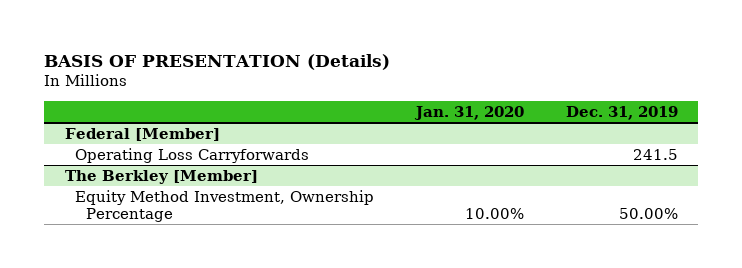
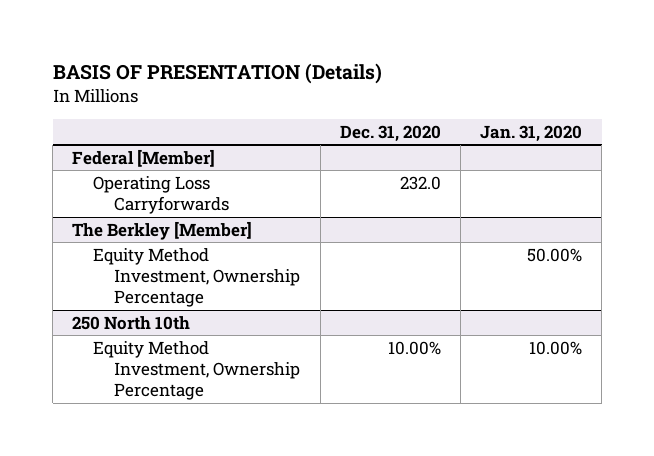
[565,105,678,120] Dec. 31, 2019 -> none
none -> [339,124,441,142] Dec. 31, 2020
[464,208,524,220] 10.00% -> [527,247,583,262] 50.00%
none -> [72,315,191,330] 250 North 10th
none -> [93,340,301,401] Equity Method Investment, Ownership Percentage

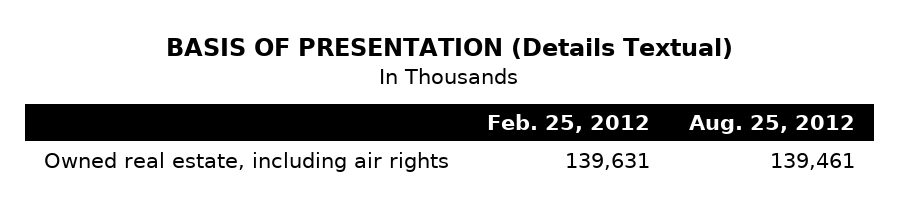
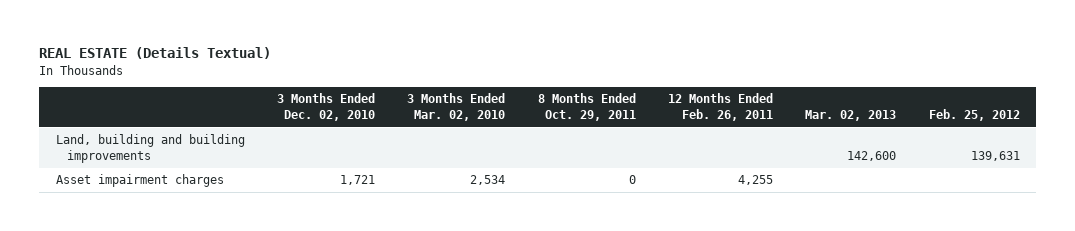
[166,38,734,60] BASIS OF PRESENTATION (Details Textual) -> [39,47,272,60] REAL ESTATE (Details Textual)
[688,115,855,135] Aug. 25, 2012 -> none
none -> [276,93,375,122] 3 Months Ended Dec. 02, 2010
none -> [407,93,506,122] 3 Months Ended Mar. 02, 2010
none -> [537,93,636,122] 8 Months Ended Oct. 29, 2011
none -> [667,93,773,122] 12 Months Ended Feb. 26, 2011
none -> [805,110,897,122] Mar. 02, 2013
[43,151,449,172] Owned real estate, including air rights -> [55,134,245,164] Land, building and building improvements
none -> [55,174,224,188] Asset impairment charges

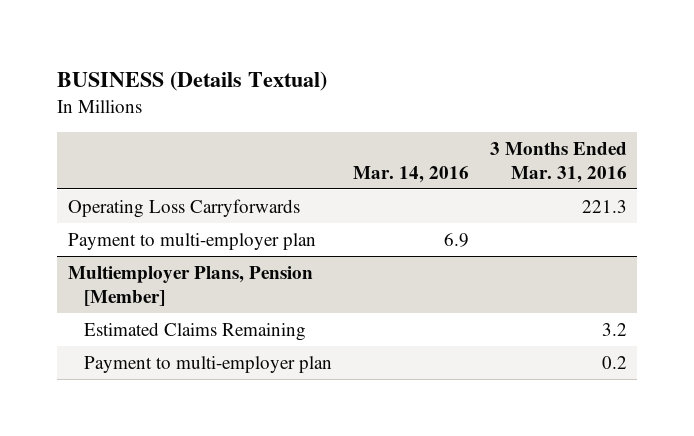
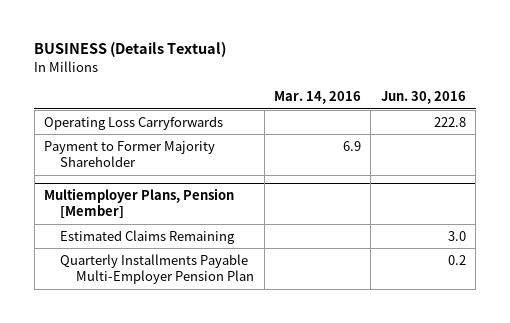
[489,142,627,183] 3 Months Ended Mar. 31, 2016 -> none
none -> [380,91,466,105] Jun. 30, 2016
[67,233,316,251] Payment to multi-employer plan -> [44,140,216,167] Payment to Former Majority Shareholder
[83,356,332,374] Payment to multi-employer plan -> none
none -> [60,253,255,284] Quarterly Installments Payable Multi-Employer Pension Plan

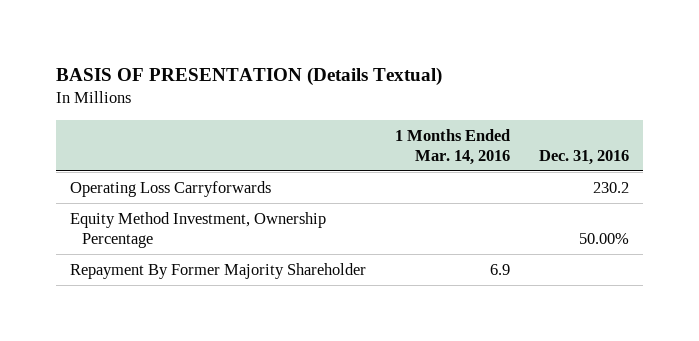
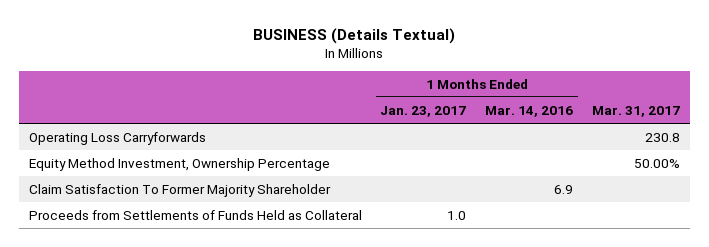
[55,67,442,87] BASIS OF PRESENTATION (Details Textual) -> [253,27,456,44] BUSINESS (Details Textual)
[538,149,629,165] Dec. 31, 2016 -> none
none -> [380,105,467,117] Jan. 23, 2017
none -> [592,105,681,117] Mar. 31, 2017
[70,262,367,279] Repayment By Former Majority Shareholder -> [28,183,331,197] Claim Satisfaction To Former Majority Shareholder
none -> [28,209,362,220] Proceeds from Settlements of Funds Held as Collateral

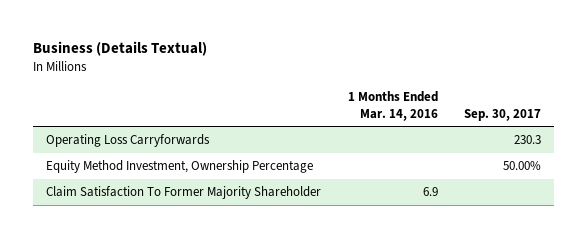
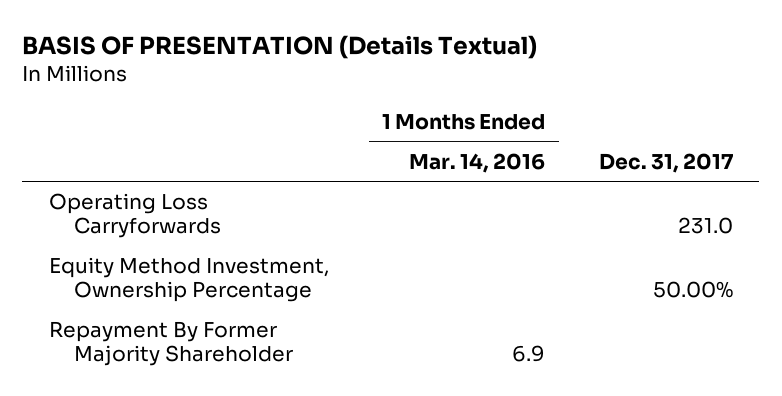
[32,41,207,57] Business (Details Textual) -> [22,34,538,59] BASIS OF PRESENTATION (Details Textual)
[464,108,542,121] Sep. 30, 2017 -> none
none -> [598,152,733,173] Dec. 31, 2017
[46,186,322,200] Claim Satisfaction To Former Majority Shareholder -> [49,321,293,367] Repayment By Former Majority Shareholder

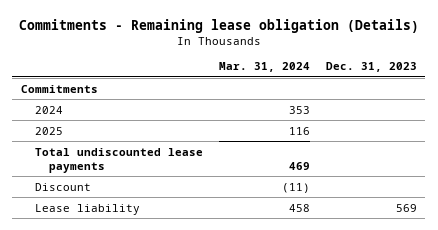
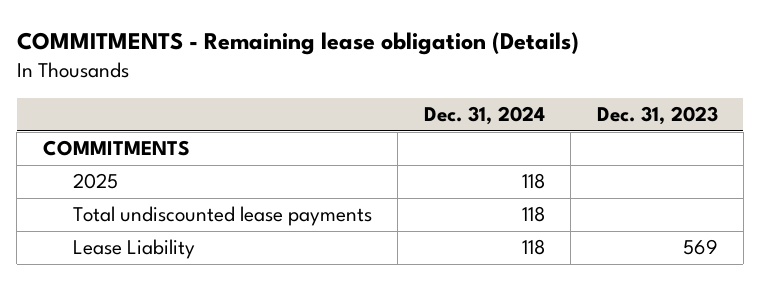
[18,18,419,33] Commitments - Remaining lease obligation (Details) -> [16,31,579,55] COMMITMENTS - Remaining lease obligation (Details)
[219,62,311,73] Mar. 31, 2024 -> none
none -> [423,106,545,126] Dec. 31, 2024
[34,105,63,114] 2024 -> none
[20,84,98,93] Commitments -> [42,140,190,157] COMMITMENTS
[34,182,91,191] Discount -> none
[34,203,140,215] Lease liability -> [72,239,195,260] Lease Liability

